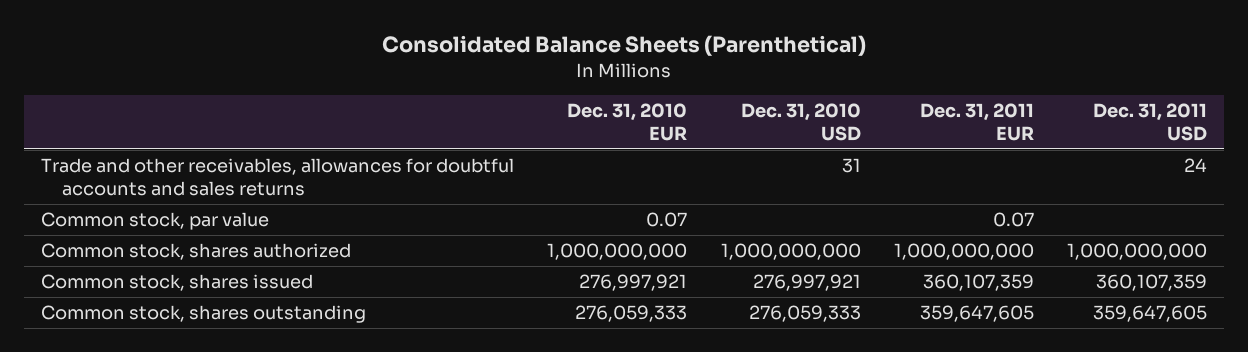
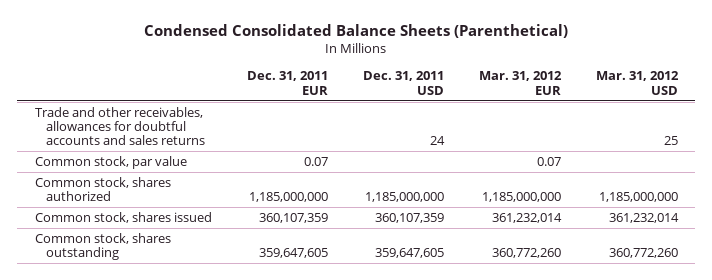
[382,35,867,57] Consolidated Balance Sheets (Parenthetical) -> [144,24,569,39] Condensed Consolidated Balance Sheets (Parenthetical)
[567,103,688,141] Dec. 31, 2010 EUR -> none
[740,103,861,141] Dec. 31, 2010 USD -> none
none -> [478,71,562,95] Mar. 31, 2012 EUR
none -> [595,71,679,95] Mar. 31, 2012 USD
[893,243,1034,261] 1,000,000,000 -> [248,192,328,203] 1,185,000,000
[1067,243,1208,261] 1,000,000,000 -> [364,192,444,203] 1,185,000,000

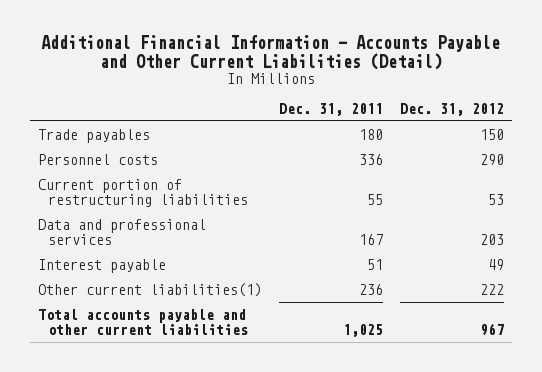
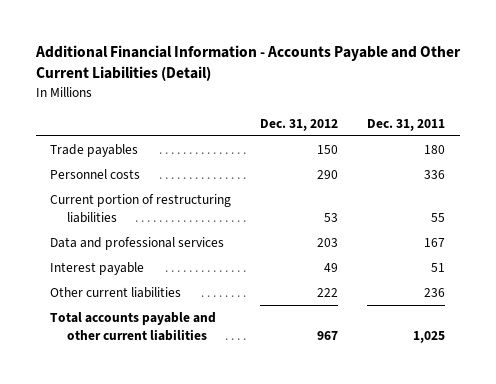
[38,282,263,297] Other current liabilities(1) -> [50,287,182,299] Other current liabilities

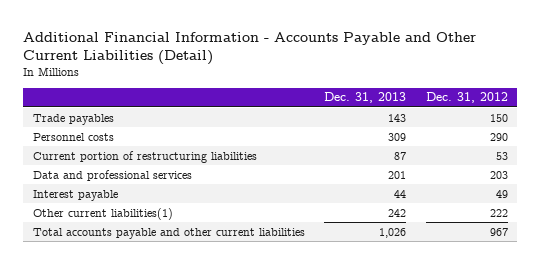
[367,118,446,131] Dec. 31, 2011 -> none
none -> [324,92,407,104] Dec. 31, 2013
[50,287,182,299] Other current liabilities -> [32,207,173,220] Other current liabilities(1)

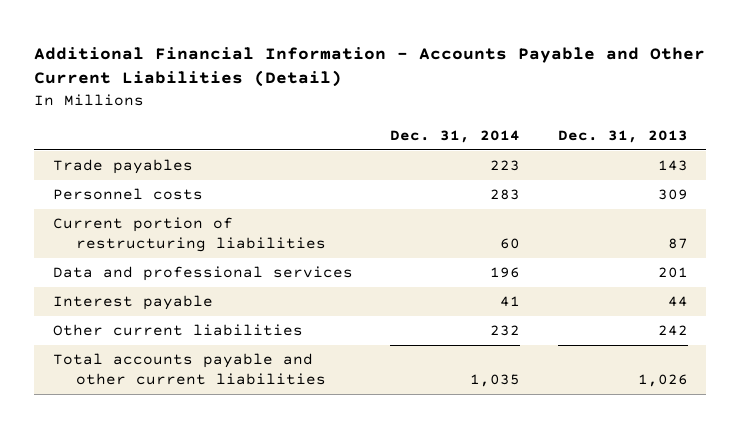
[425,92,508,104] Dec. 31, 2012 -> none
none -> [390,129,521,143] Dec. 31, 2014
[32,207,173,220] Other current liabilities(1) -> [53,324,304,337] Other current liabilities

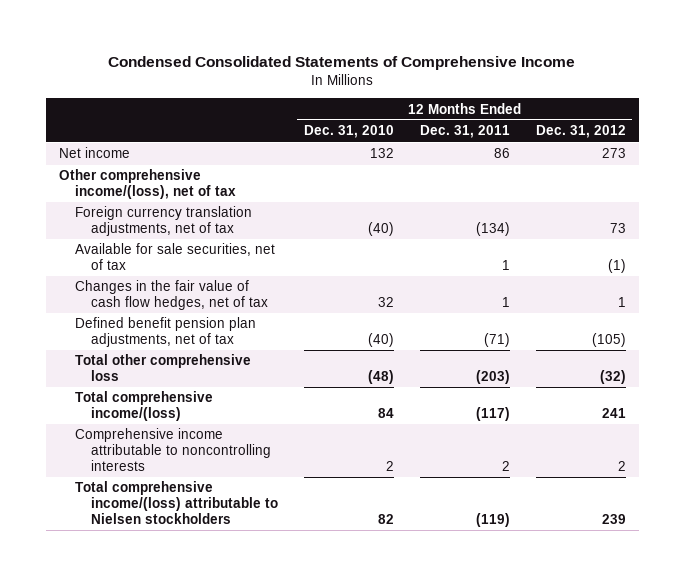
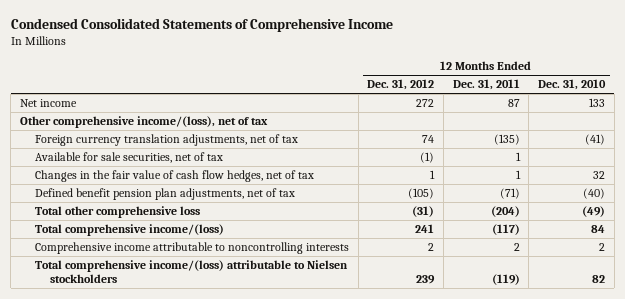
[369,148,394,159] 132 -> [589,98,606,108] 133
[493,148,510,159] 86 -> [507,99,520,108] 87
[601,148,626,159] 273 -> [416,99,435,108] 272
[367,222,394,237] (40) -> [585,134,606,146] (41)
[475,222,510,237] (134) -> [493,134,520,146] (135)
[609,223,626,234] 73 -> [422,135,435,144] 74
[367,370,394,385] (48) -> [582,206,606,218] (49)
[475,370,510,385] (203) -> [490,206,520,218] (204)
[599,370,626,385] (32) -> [412,206,435,218] (31)

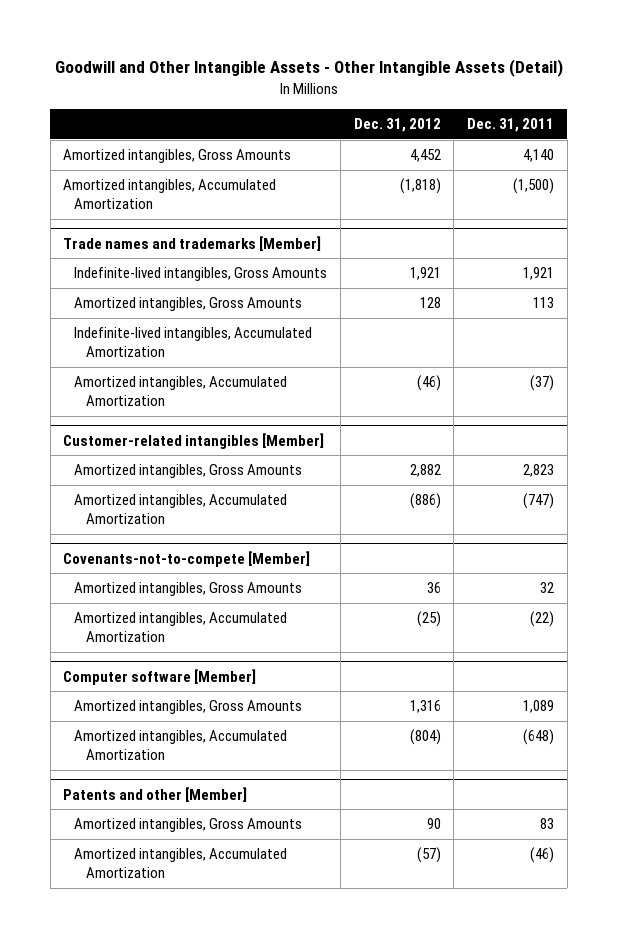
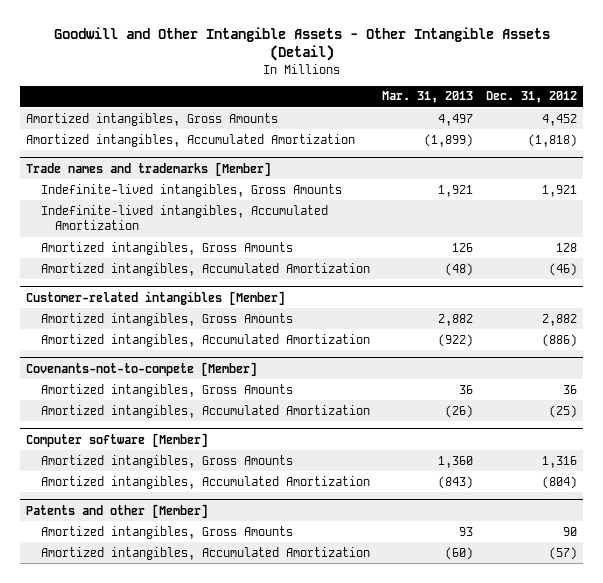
[467,117,555,132] Dec. 31, 2011 -> none
none -> [382,91,474,104] Mar. 31, 2013
[74,297,303,312] Amortized intangibles, Gross Amounts -> [40,241,293,255] Amortized intangibles, Gross Amounts

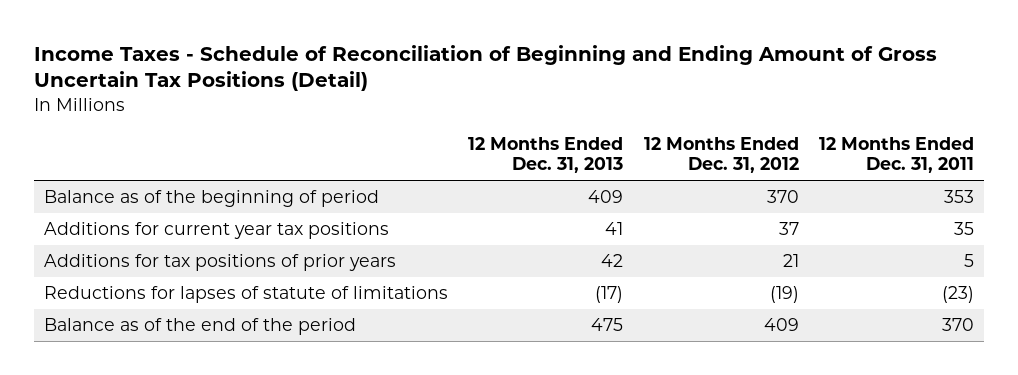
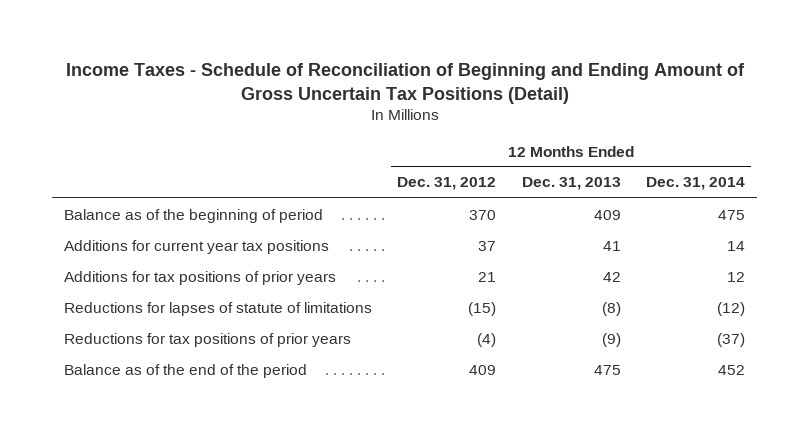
[819,137,975,174] 12 Months Ended Dec. 31, 2011 -> none
none -> [645,177,745,191] Dec. 31, 2014
[595,286,624,304] (17) -> [601,301,621,316] (8)
[769,286,799,304] (19) -> [468,301,497,316] (15)
none -> [64,332,352,347] Reductions for tax positions of prior years

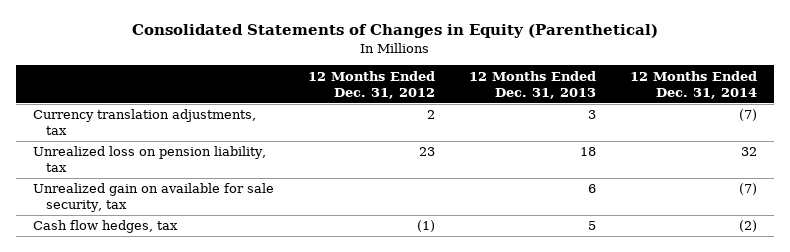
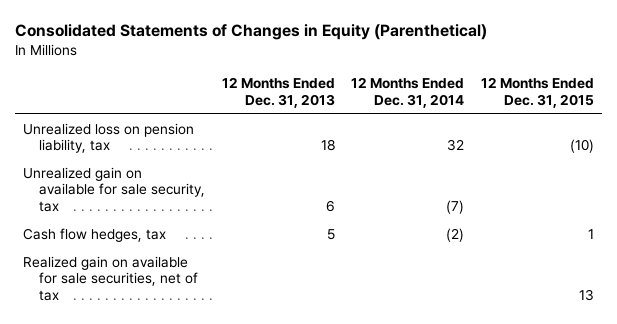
[307,70,435,99] 12 Months Ended Dec. 31, 2012 -> none
none -> [480,77,594,109] 12 Months Ended Dec. 31, 2015
[32,109,256,136] Currency translation adjustments, tax -> none
none -> [22,255,198,302] Realized gain on available for sale securities, net of tax

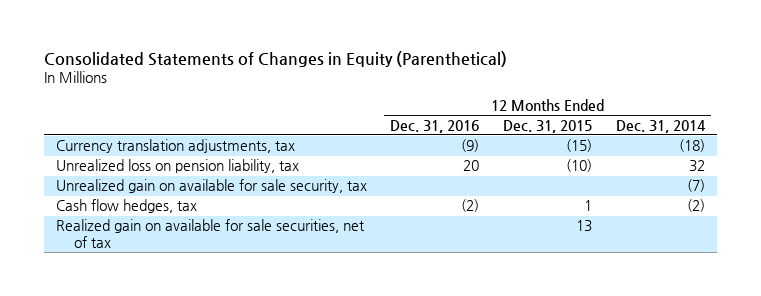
[221,77,335,109] 12 Months Ended Dec. 31, 2013 -> none
none -> [390,119,480,133] Dec. 31, 2016
none -> [55,139,295,154] Currency translation adjustments, tax

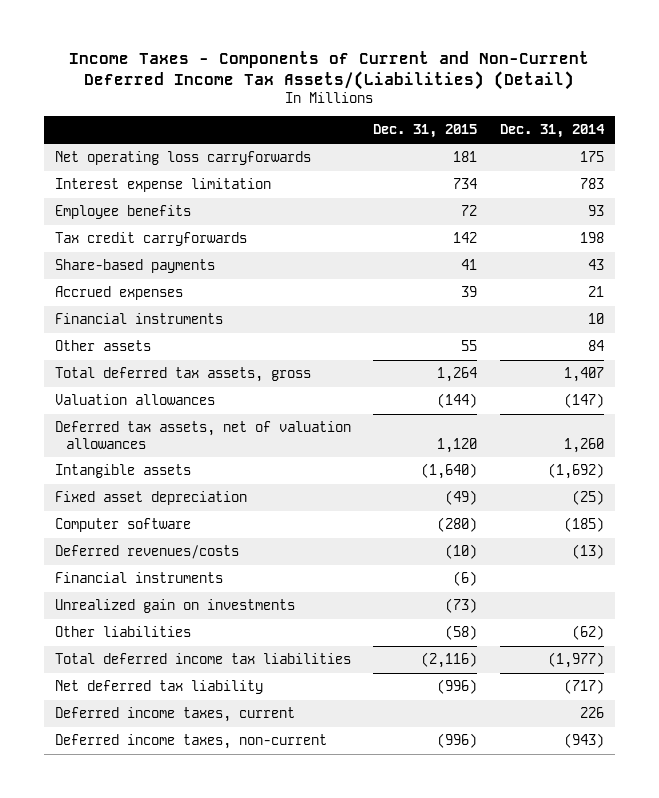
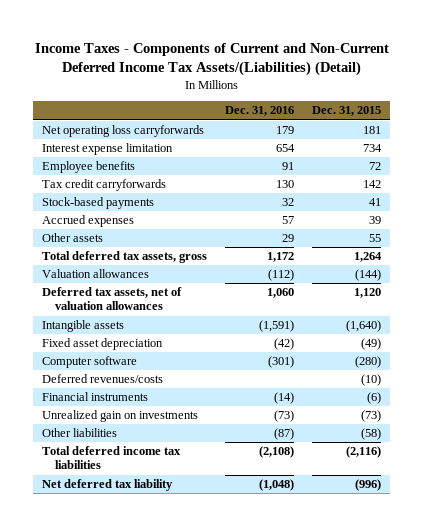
[499,124,605,139] Dec. 31, 2014 -> none
none -> [225,106,295,117] Dec. 31, 2016
[55,259,216,274] Share-based payments -> [42,197,155,210] Stock-based payments
[55,313,224,325] Financial instruments -> none
[55,707,296,723] Deferred income taxes, current -> none
[55,734,328,750] Deferred income taxes, non-current -> none

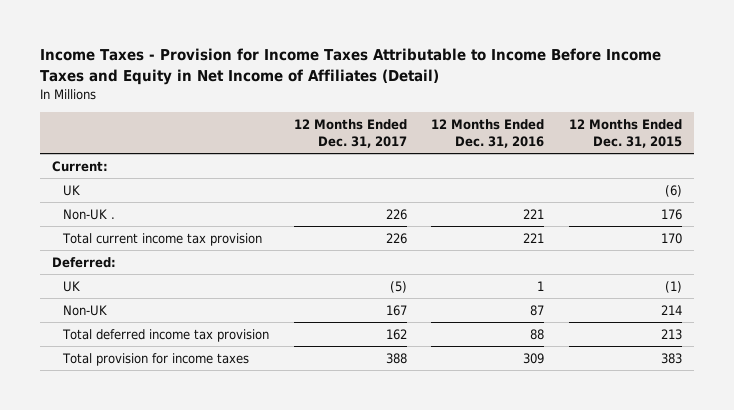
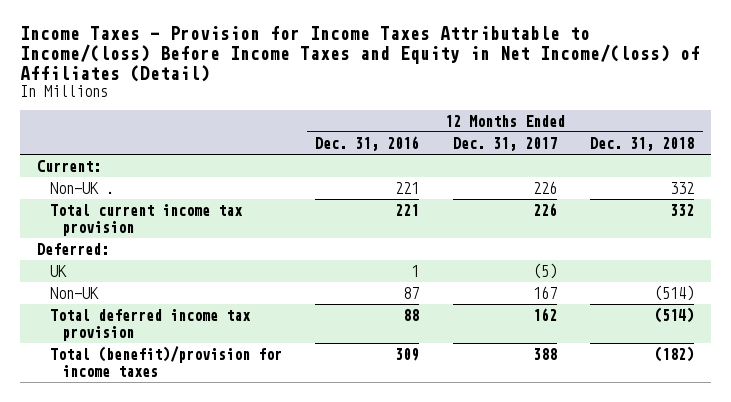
[40,48,662,85] Income Taxes - Provision for Income Taxes Attributable to Income Before Income Taxes and Equity in Net Income of Affiliates (Detail) -> [20,26,701,82] Income Taxes - Provision for Income Taxes Attributable to Income/(loss) Before Income Taxes and Equity in Net Income/(loss) of Affiliates (Detail)
[568,118,682,148] 12 Months Ended Dec. 31, 2015 -> none
none -> [590,136,695,151] Dec. 31, 2018
[63,185,81,197] UK -> none
[62,353,250,367] Total provision for income taxes -> [49,346,282,377] Total (benefit)/provision for income taxes

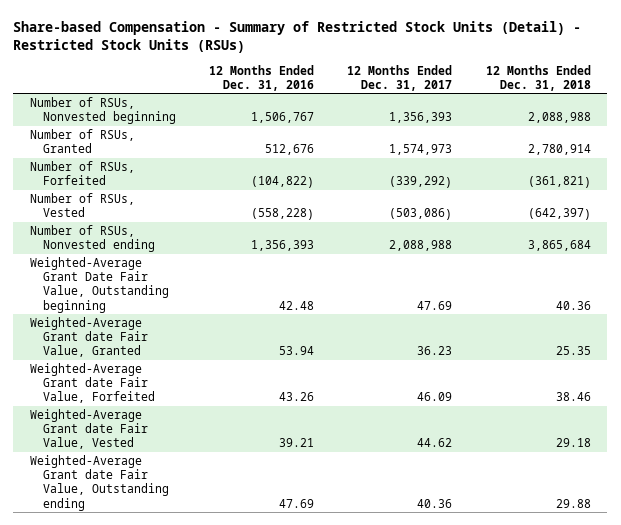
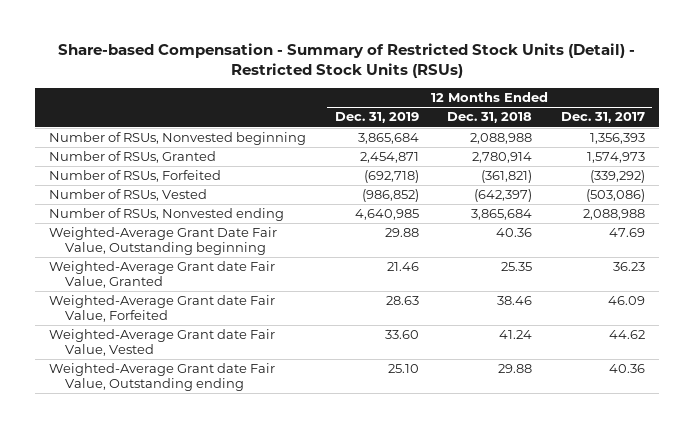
[209,64,315,91] 12 Months Ended Dec. 31, 2016 -> none
none -> [334,112,419,124] Dec. 31, 2019
[555,438,591,448] 29.18 -> [499,330,533,340] 41.24

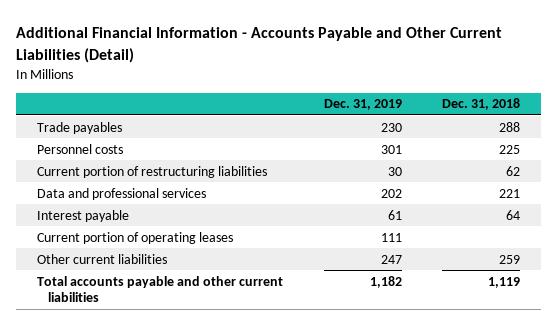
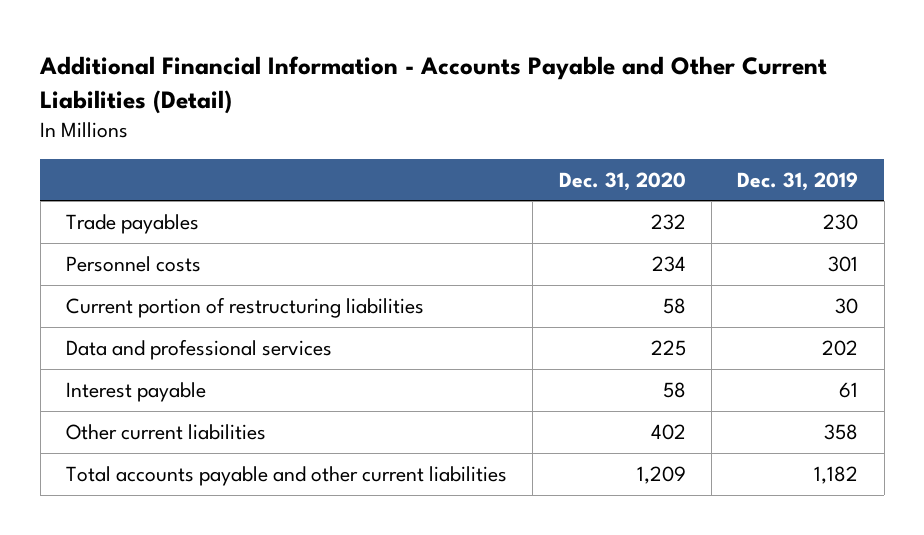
[442,98,521,111] Dec. 31, 2018 -> none
none -> [558,171,686,191] Dec. 31, 2020
[36,231,233,244] Current portion of operating leases -> none
[380,254,402,264] 247 -> [824,423,859,440] 358

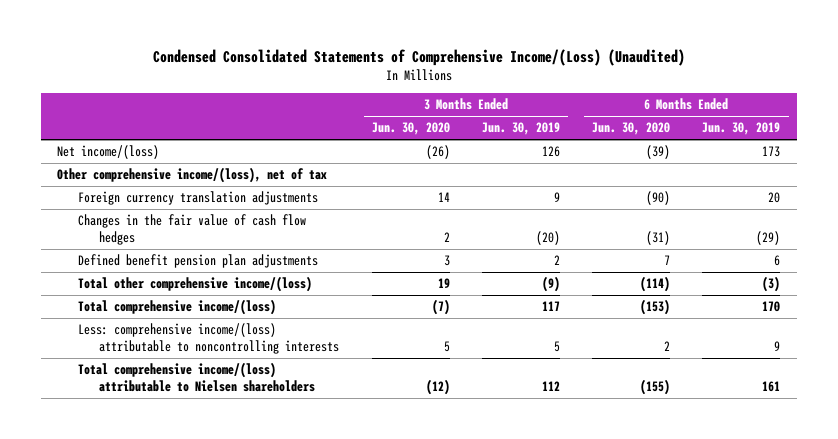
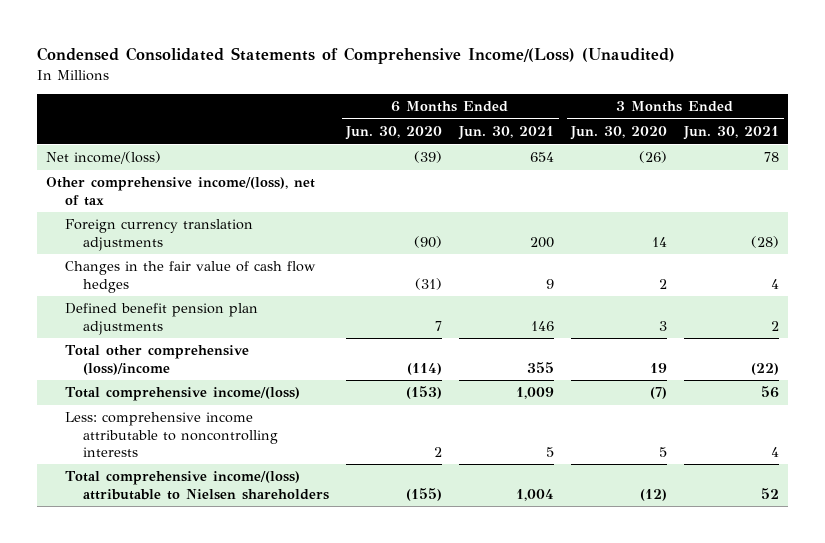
[481,122,560,136] Jun. 30, 2019 -> none
[702,122,781,136] Jun. 30, 2019 -> none
none -> [458,126,555,141] Jun. 30, 2021
none -> [683,126,780,141] Jun. 30, 2021
[78,276,313,293] Total other comprehensive income/(loss) -> [64,345,249,375] Total other comprehensive (loss)/income
[78,323,340,355] Less: comprehensive income/(loss) attributable to noncontrolling interests -> [64,412,279,458] Less: comprehensive income attributable to noncontrolling interests

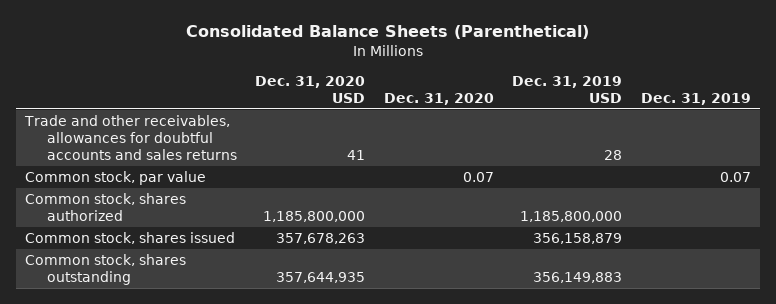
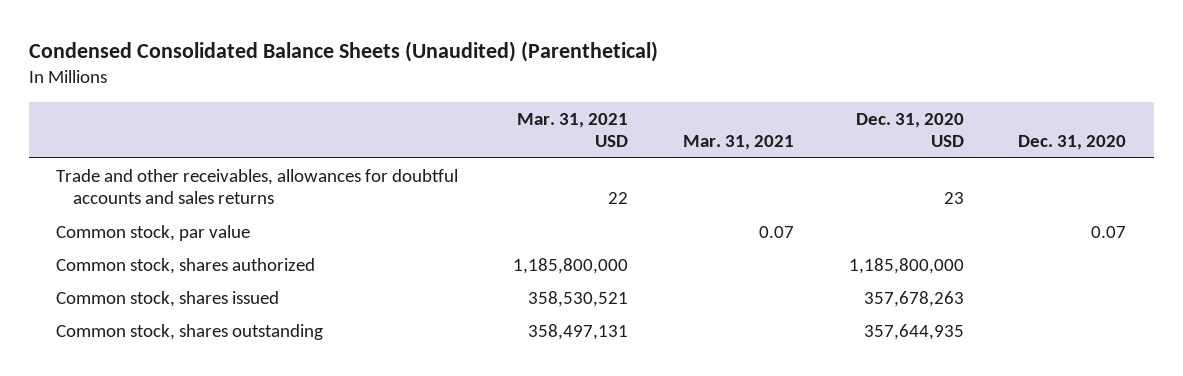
[186,25,590,40] Consolidated Balance Sheets (Parenthetical) -> [29,41,659,63] Condensed Consolidated Balance Sheets (Unaudited) (Parenthetical)
[512,75,623,103] Dec. 31, 2019 USD -> none
[640,92,751,105] Dec. 31, 2019 -> none
none -> [517,112,629,148] Mar. 31, 2021 USD
none -> [682,135,794,151] Mar. 31, 2021
[347,150,366,161] 41 -> [943,192,964,205] 23

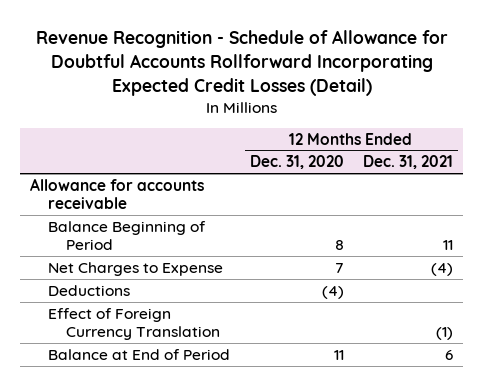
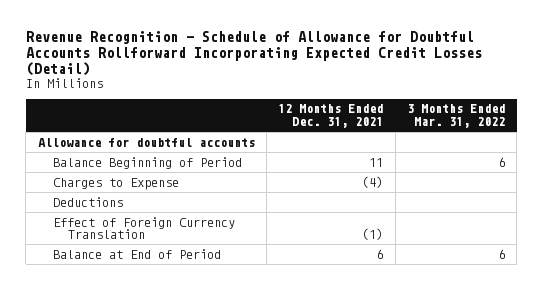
[249,155,344,170] Dec. 31, 2020 -> none
none -> [406,104,505,128] 3 Months Ended Mar. 31, 2022
[29,177,204,209] Allowance for accounts receivable -> [37,137,255,147] Allowance for doubtful accounts
[48,261,224,276] Net Charges to Expense -> [52,177,179,190] Charges to Expense

